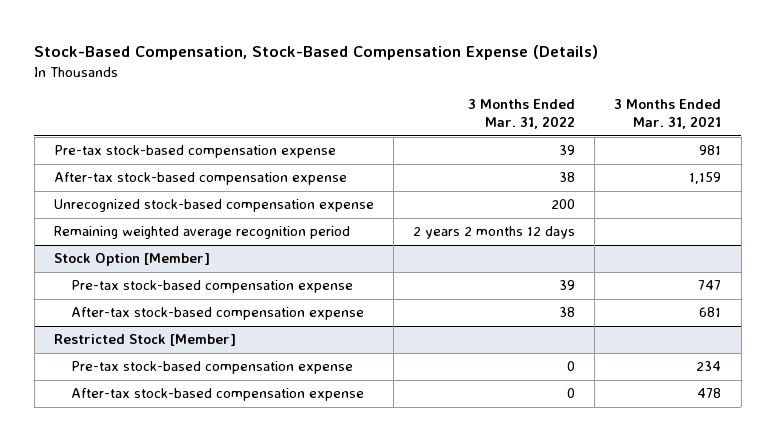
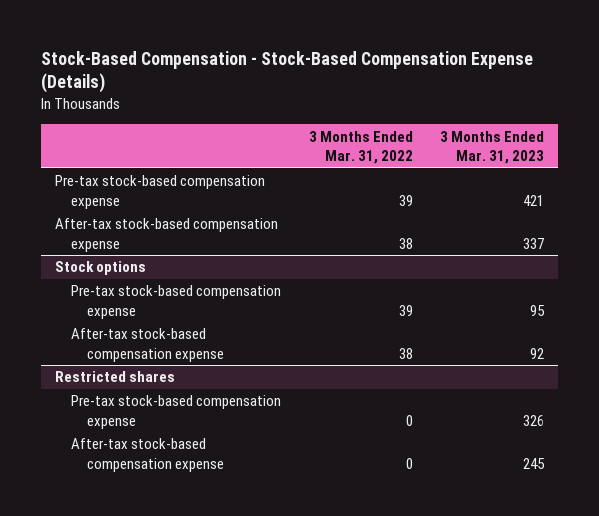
[34,44,599,60] Stock-Based Compensation, Stock-Based Compensation Expense (Details) -> [41,50,534,94] Stock-Based Compensation - Stock-Based Compensation Expense (Details)
[614,99,722,130] 3 Months Ended Mar. 31, 2021 -> none
none -> [440,130,545,165] 3 Months Ended Mar. 31, 2023
[54,199,375,213] Unrecognized stock-based compensation expense -> none
[54,226,351,240] Remaining weighted average recognition period -> none
[54,253,211,267] Stock Option [Member] -> [54,261,146,276] Stock options
[54,334,237,347] Restricted Stock [Member] -> [54,371,175,383] Restricted shares

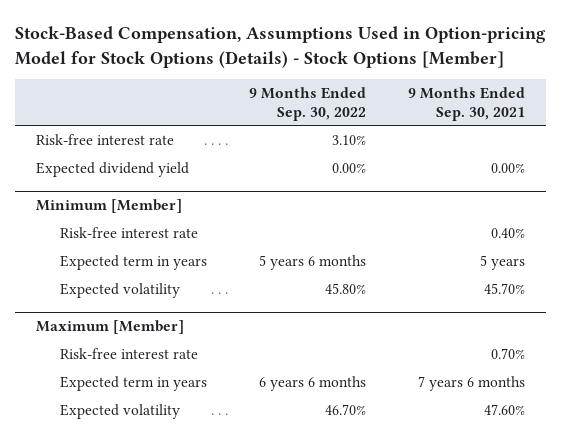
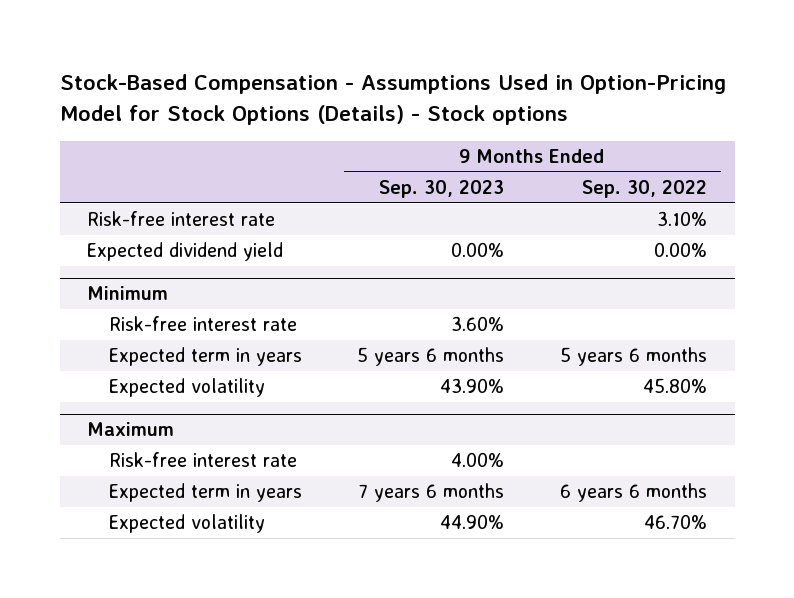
[14,26,546,68] Stock-Based Compensation, Assumptions Used in Option-pricing Model for Stock Options (Details) - Stock Options [Member] -> [59,74,726,125] Stock-Based Compensation - Assumptions Used in Option-Pricing Model for Stock Options (Details) - Stock options
[408,87,526,121] 9 Months Ended Sep. 30, 2021 -> none
none -> [379,179,505,198] Sep. 30, 2023
[35,199,182,214] Minimum [Member] -> [87,286,169,301] Minimum
[35,320,184,335] Maximum [Member] -> [87,422,175,437] Maximum

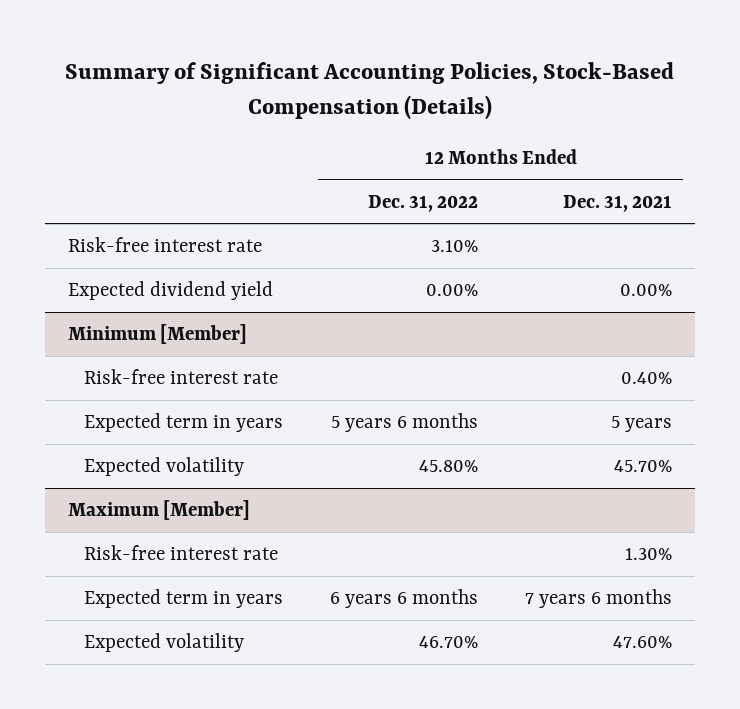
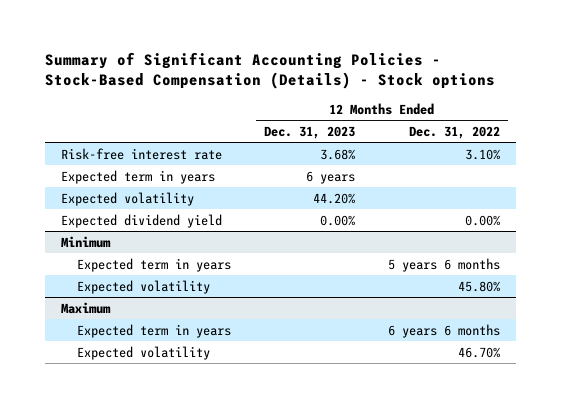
[65,62,675,120] Summary of Significant Accounting Policies, Stock-Based Compensation (Details) -> [44,51,495,90] Summary of Significant Accounting Policies - Stock-Based Compensation (Details) - Stock options
[562,194,672,212] Dec. 31, 2021 -> none
none -> [263,125,355,139] Dec. 31, 2023
none -> [61,169,216,184] Expected term in years
none -> [61,191,195,206] Expected volatility
[84,369,279,385] Risk-free interest rate -> none
[68,324,248,345] Minimum [Member] -> [61,235,112,248] Minimum
[84,545,279,561] Risk-free interest rate -> none
[68,500,251,521] Maximum [Member] -> [61,301,112,314] Maximum

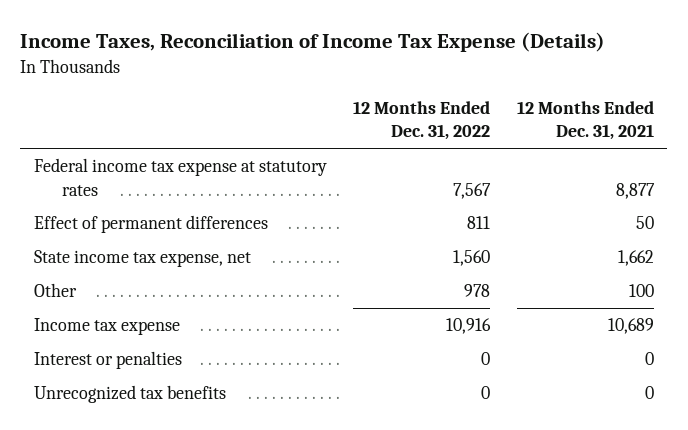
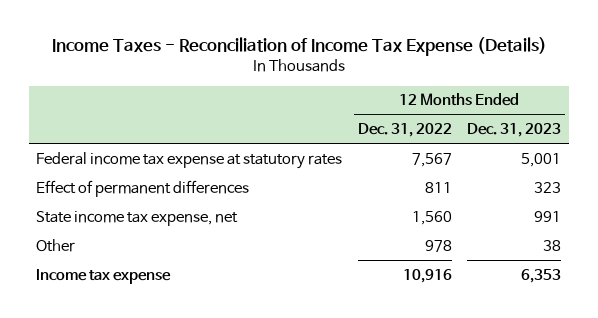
[20,32,606,53] Income Taxes, Reconciliation of Income Tax Expense (Details) -> [51,37,547,57] Income Taxes - Reconciliation of Income Tax Expense (Details)
[517,100,655,141] 12 Months Ended Dec. 31, 2021 -> none
none -> [467,123,562,138] Dec. 31, 2023
[33,351,182,370] Interest or penalties -> none
[33,385,226,404] Unrecognized tax benefits -> none

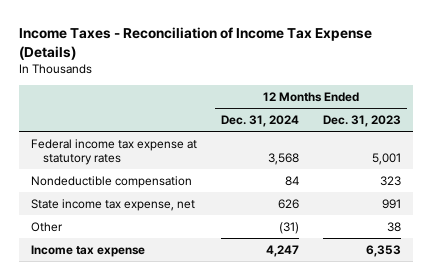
[357,123,452,138] Dec. 31, 2022 -> none
none -> [221,114,300,127] Dec. 31, 2024
[36,179,250,197] Effect of permanent differences -> [31,175,193,188] Nondeductible compensation

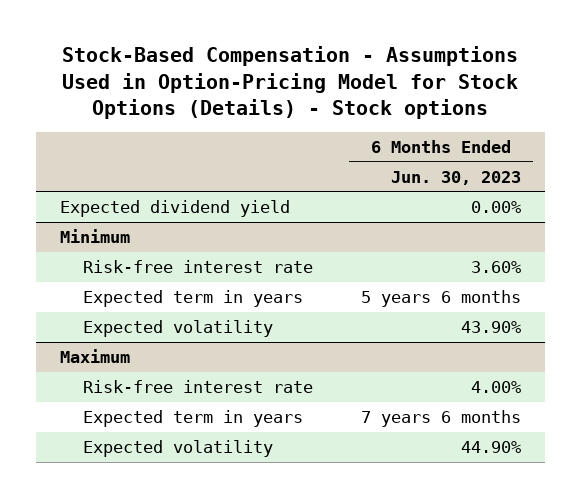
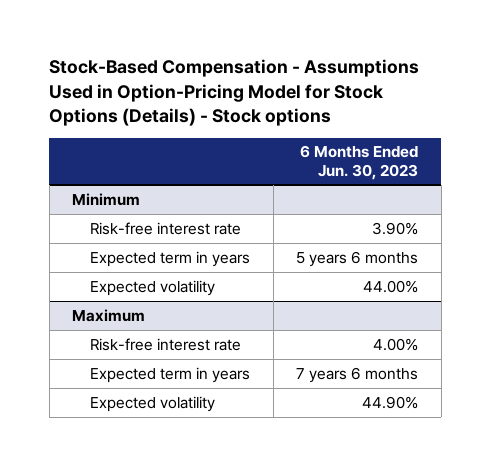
[60,200,291,218] Expected dividend yield -> none
[470,261,521,274] 3.60% -> [372,221,419,235] 3.90%
[460,321,521,334] 43.90% -> [363,279,419,293] 44.00%

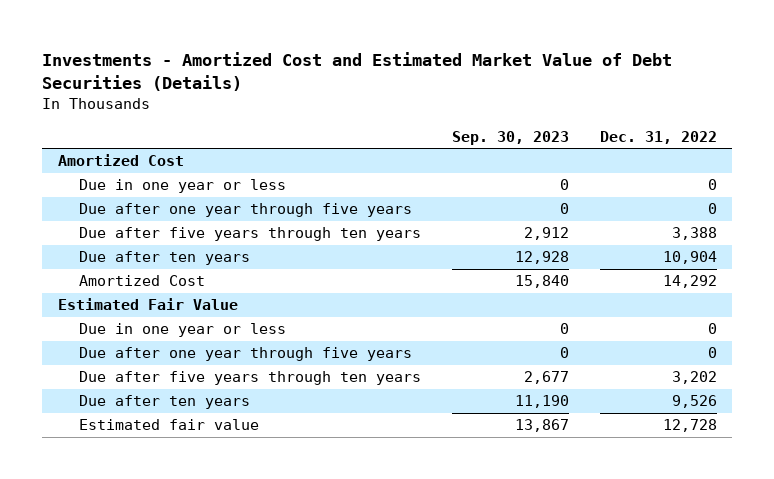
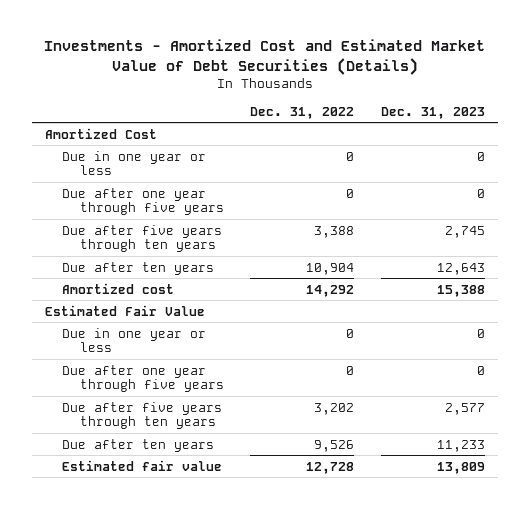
[451,130,569,145] Sep. 30, 2023 -> none
none -> [380,106,485,119] Dec. 31, 2023
[78,275,205,287] Amortized Cost -> [62,282,175,294] Amortized cost

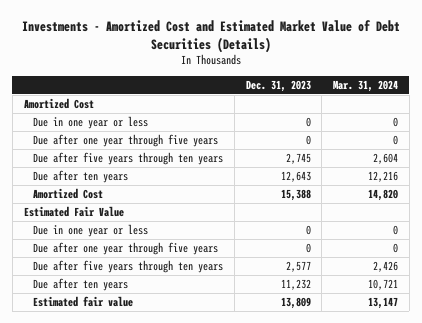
[250,106,355,119] Dec. 31, 2022 -> none
none -> [333,80,399,93] Mar. 31, 2024
[62,282,175,294] Amortized cost -> [33,187,104,199] Amortized Cost
[436,439,485,452] 11,233 -> [280,278,311,290] 11,232

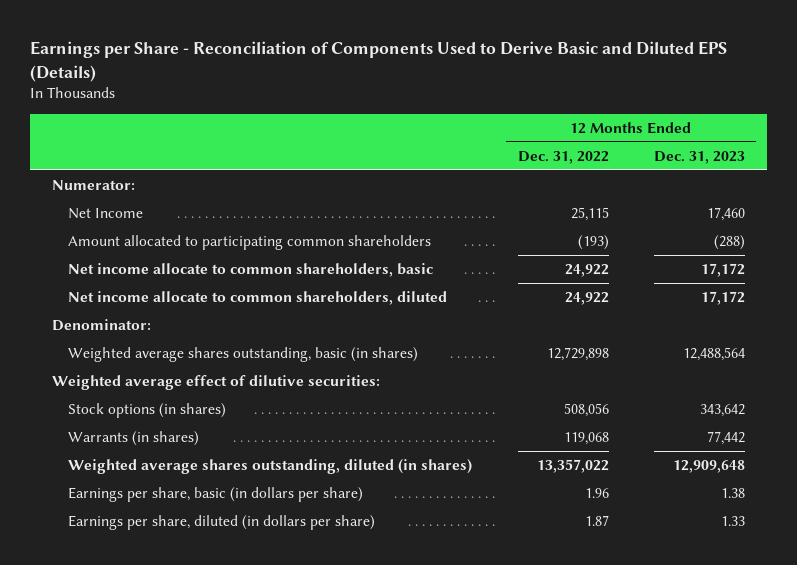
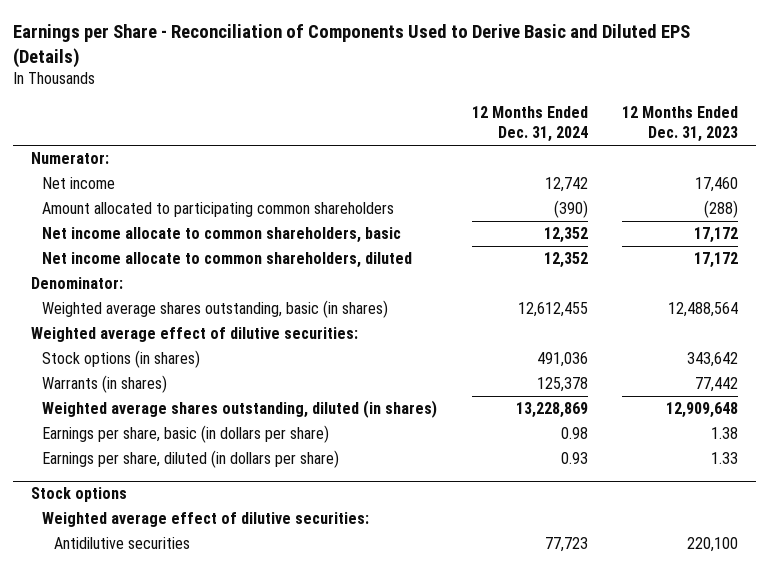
[517,150,609,164] Dec. 31, 2022 -> none
none -> [471,106,588,143] 12 Months Ended Dec. 31, 2024
[68,207,144,219] Net Income -> [42,177,116,190] Net income
none -> [30,487,127,503] Stock options
none -> [42,512,370,528] Weighted average effect of dilutive securities:
none -> [53,537,190,550] Antidilutive securities

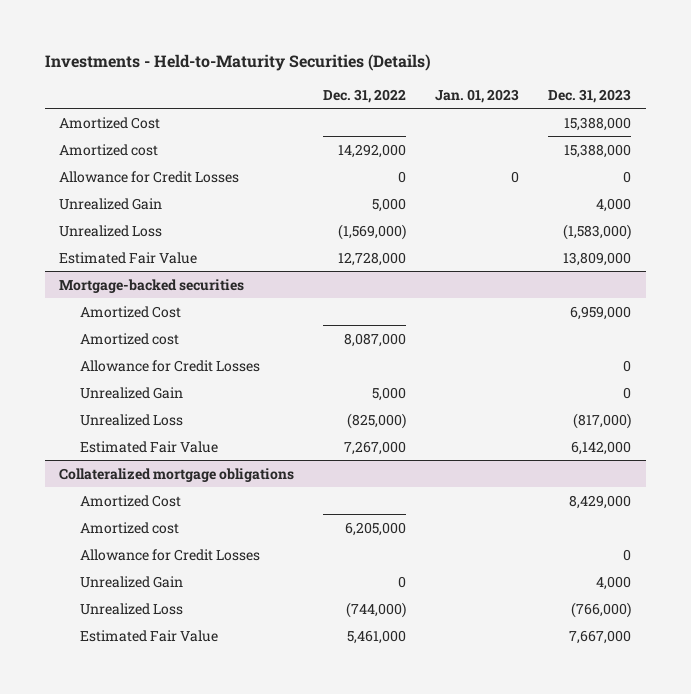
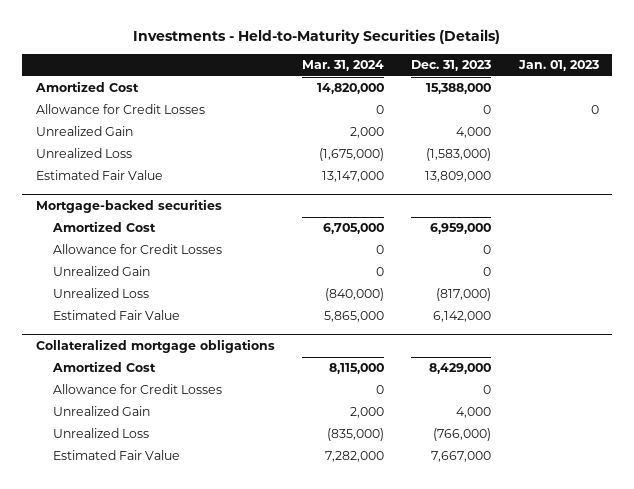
[323,88,407,103] Dec. 31, 2022 -> none
none -> [302,59,385,71] Mar. 31, 2024
[59,143,159,156] Amortized cost -> none
[79,332,179,345] Amortized cost -> none
[79,521,179,534] Amortized cost -> none

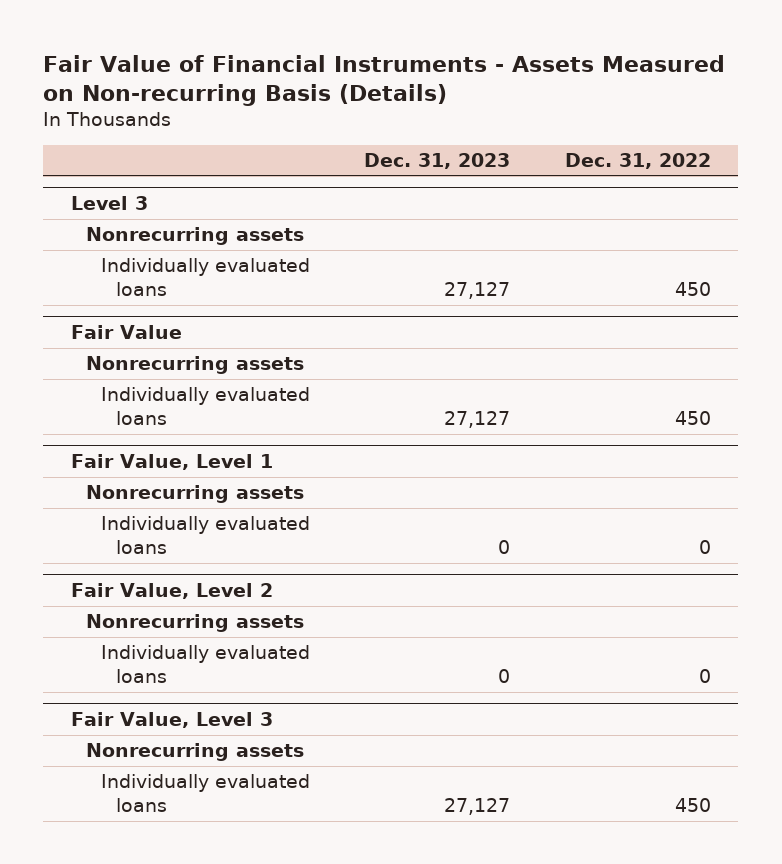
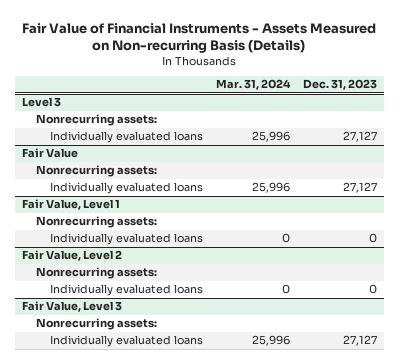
[565,152,712,169] Dec. 31, 2022 -> none
none -> [215,79,291,91] Mar. 31, 2024
[85,227,304,246] Nonrecurring assets -> [35,114,157,127] Nonrecurring assets:
[85,356,304,375] Nonrecurring assets -> [35,165,157,178] Nonrecurring assets:
[85,485,304,504] Nonrecurring assets -> [35,216,157,229] Nonrecurring assets:
[85,614,304,633] Nonrecurring assets -> [35,267,157,280] Nonrecurring assets:
[85,743,304,762] Nonrecurring assets -> [35,318,157,331] Nonrecurring assets:

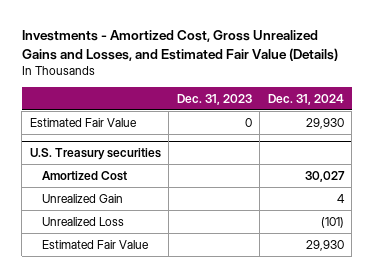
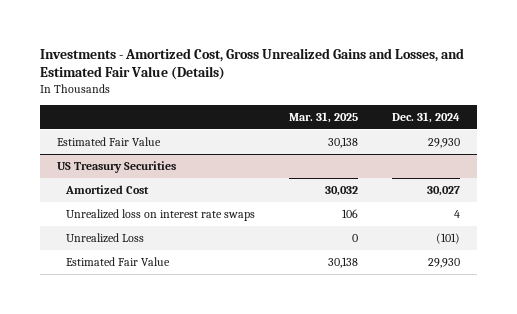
[176,93,252,105] Dec. 31, 2023 -> none
none -> [289,111,359,123] Mar. 31, 2025
[29,148,161,161] U.S. Treasury securities -> [57,161,177,174] US Treasury Securities
[41,193,123,203] Unrealized Gain -> [66,209,256,222] Unrealized loss on interest rate swaps

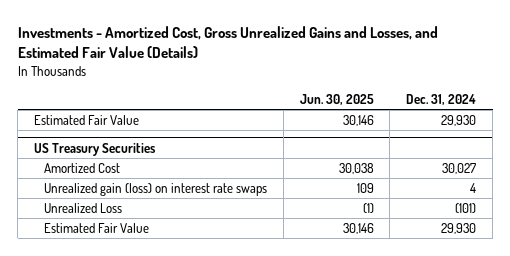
[289,111,359,123] Mar. 31, 2025 -> none
none -> [299,94,374,106] Jun. 30, 2025
[66,209,256,222] Unrealized loss on interest rate swaps -> [43,182,267,196] Unrealized gain (loss) on interest rate swaps

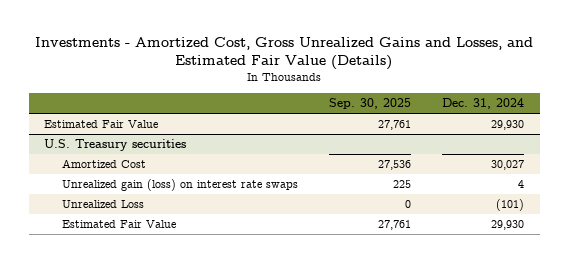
[299,94,374,106] Jun. 30, 2025 -> none
none -> [329,97,412,109] Sep. 30, 2025
[34,142,157,156] US Treasury Securities -> [44,139,187,152] U.S. Treasury securities

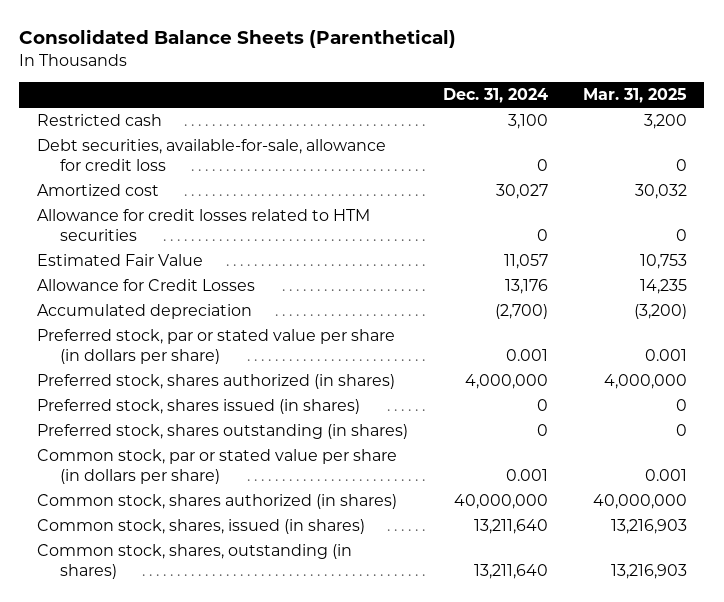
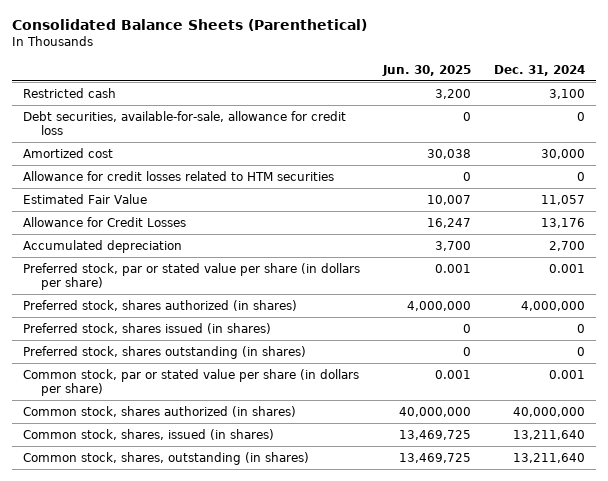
[582,88,687,104] Mar. 31, 2025 -> none
none -> [382,64,472,76] Jun. 30, 2025
[495,184,548,200] 30,027 -> [540,148,585,159] 30,000
[494,304,548,320] (2,700) -> [548,240,585,251] 2,700

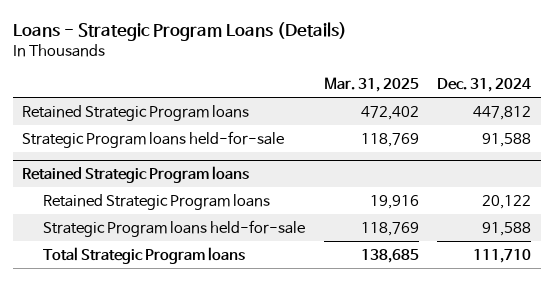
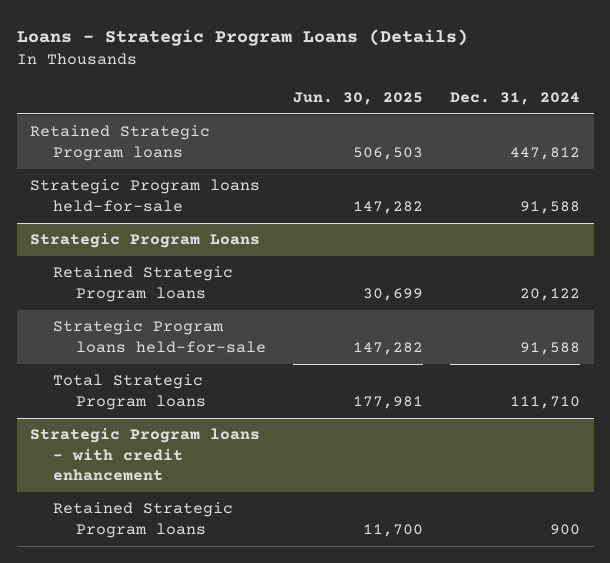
[323,77,419,93] Mar. 31, 2025 -> none
none -> [293,91,424,105] Jun. 30, 2025
[22,166,250,184] Retained Strategic Program loans -> [30,233,261,249] Strategic Program Loans
none -> [30,428,261,482] Strategic Program loans - with credit enhancement
none -> [53,502,234,538] Retained Strategic Program loans

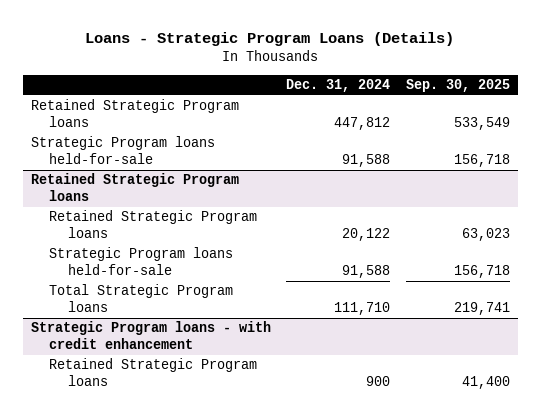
[293,91,424,105] Jun. 30, 2025 -> none
none -> [406,79,511,93] Sep. 30, 2025
[30,233,261,249] Strategic Program Loans -> [30,173,239,201] Retained Strategic Program loans

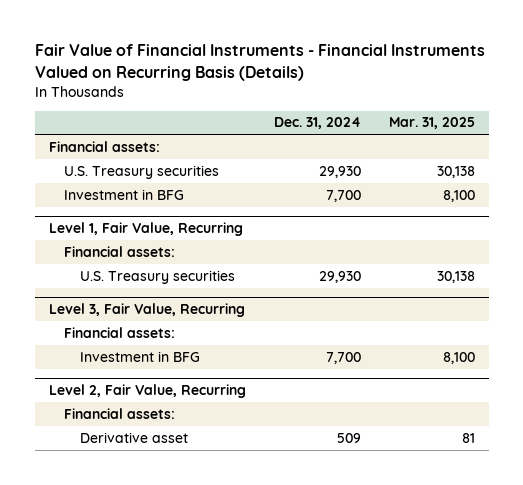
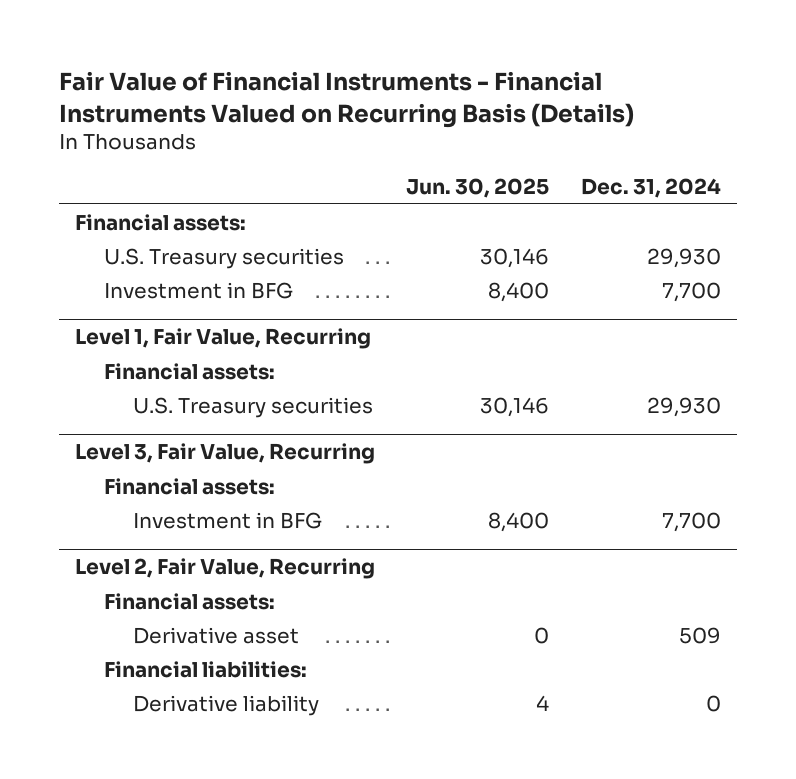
[388,117,475,130] Mar. 31, 2025 -> none
none -> [406,177,550,198] Jun. 30, 2025
none -> [103,660,307,678] Financial liabilities:
none -> [132,694,319,716] Derivative liability

